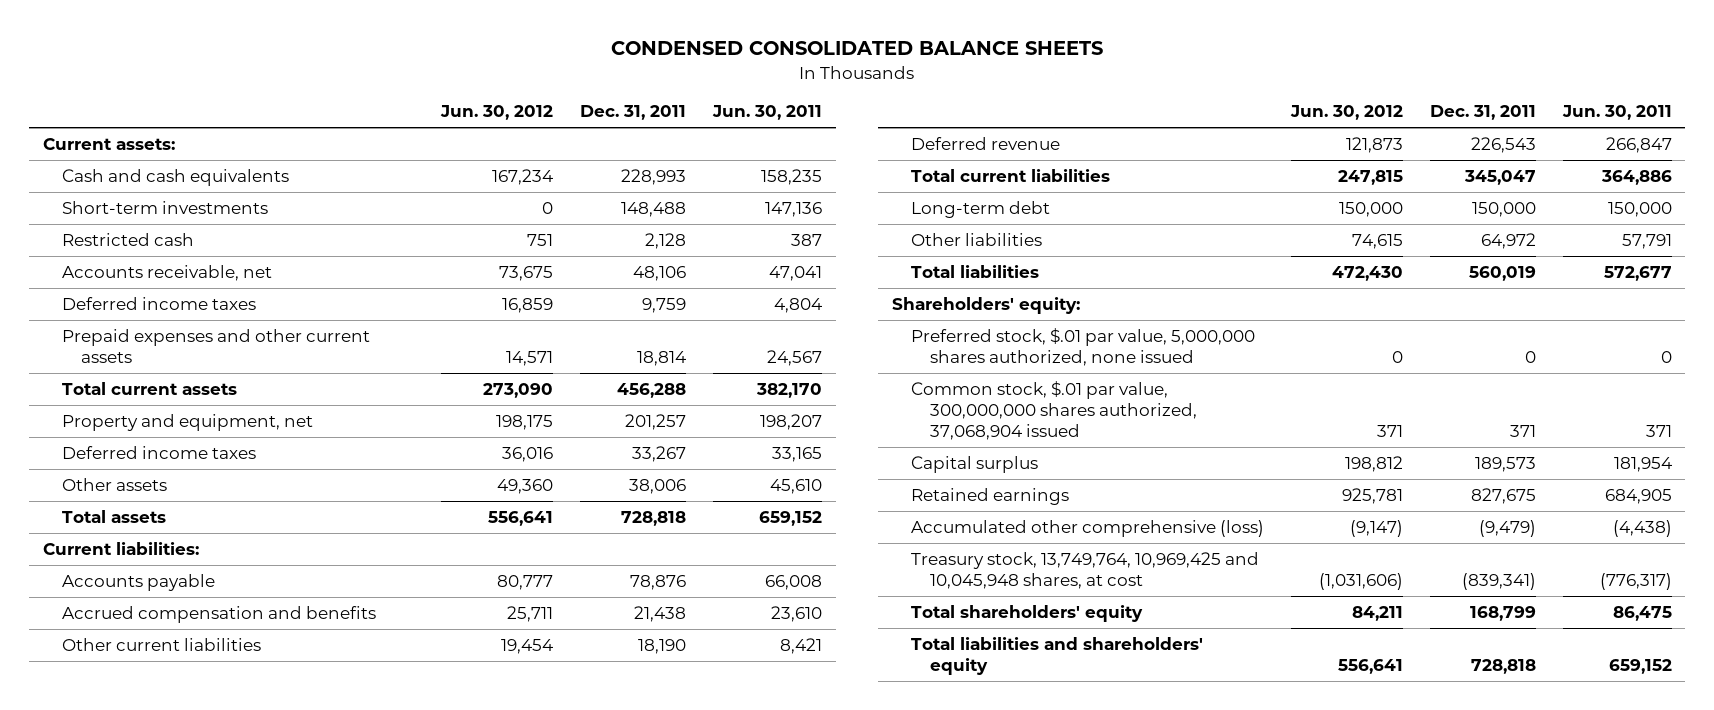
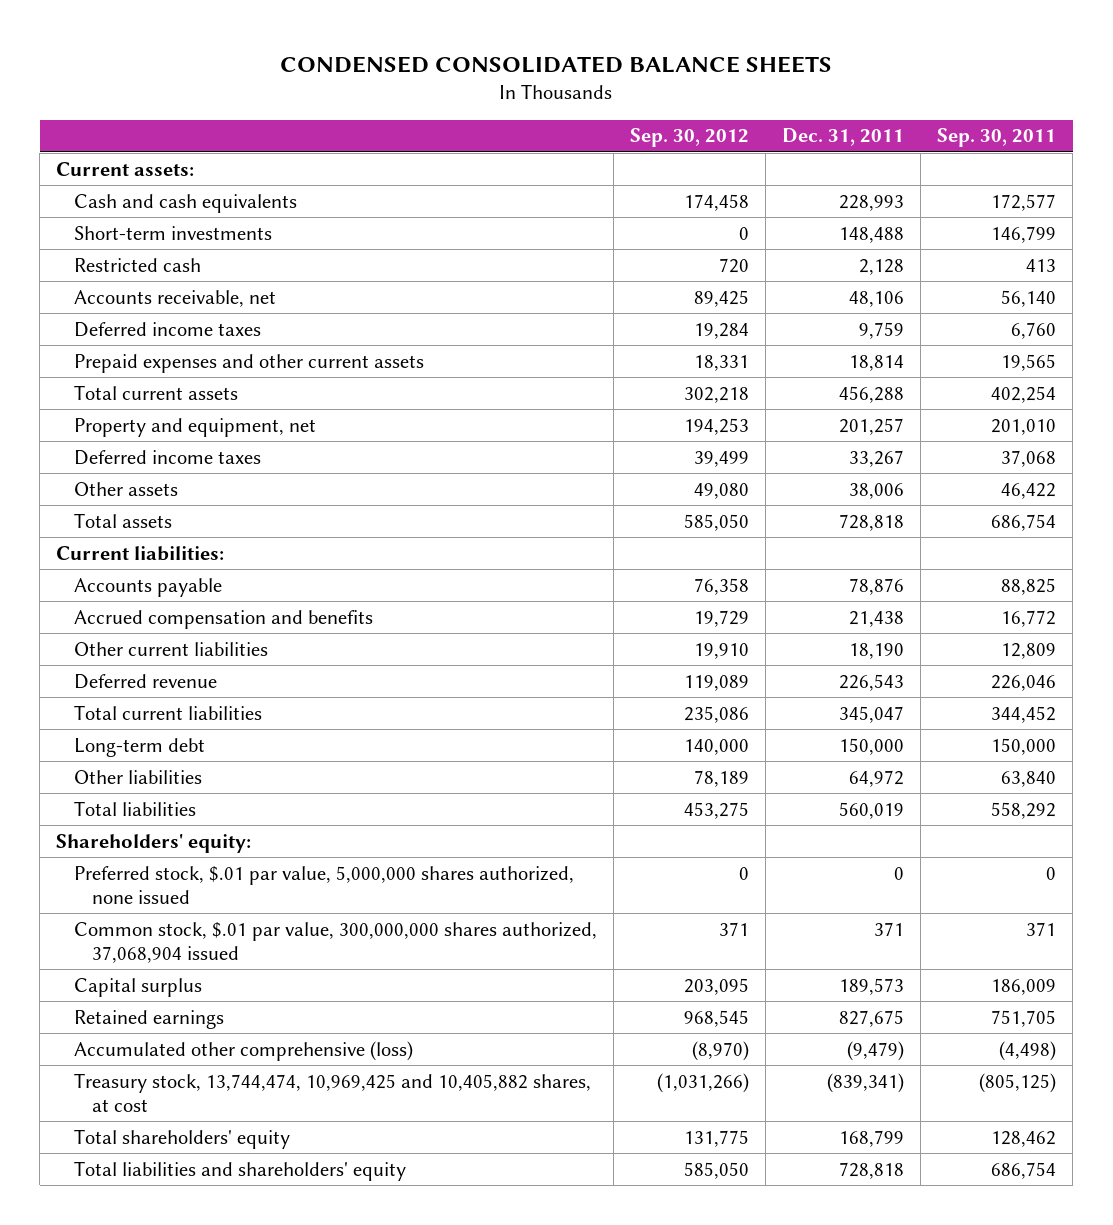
[440,105,554,121] Jun. 30, 2012 -> none
[712,105,823,121] Jun. 30, 2011 -> none
none -> [630,128,750,148] Sep. 30, 2012
none -> [937,128,1057,148] Sep. 30, 2011
[910,551,1259,589] Treasury stock, 13,749,764, 10,969,425 and 10,045,948 shares, at cost -> [74,1072,592,1113] Treasury stock, 13,744,474, 10,969,425 and 10,405,882 shares, at cost

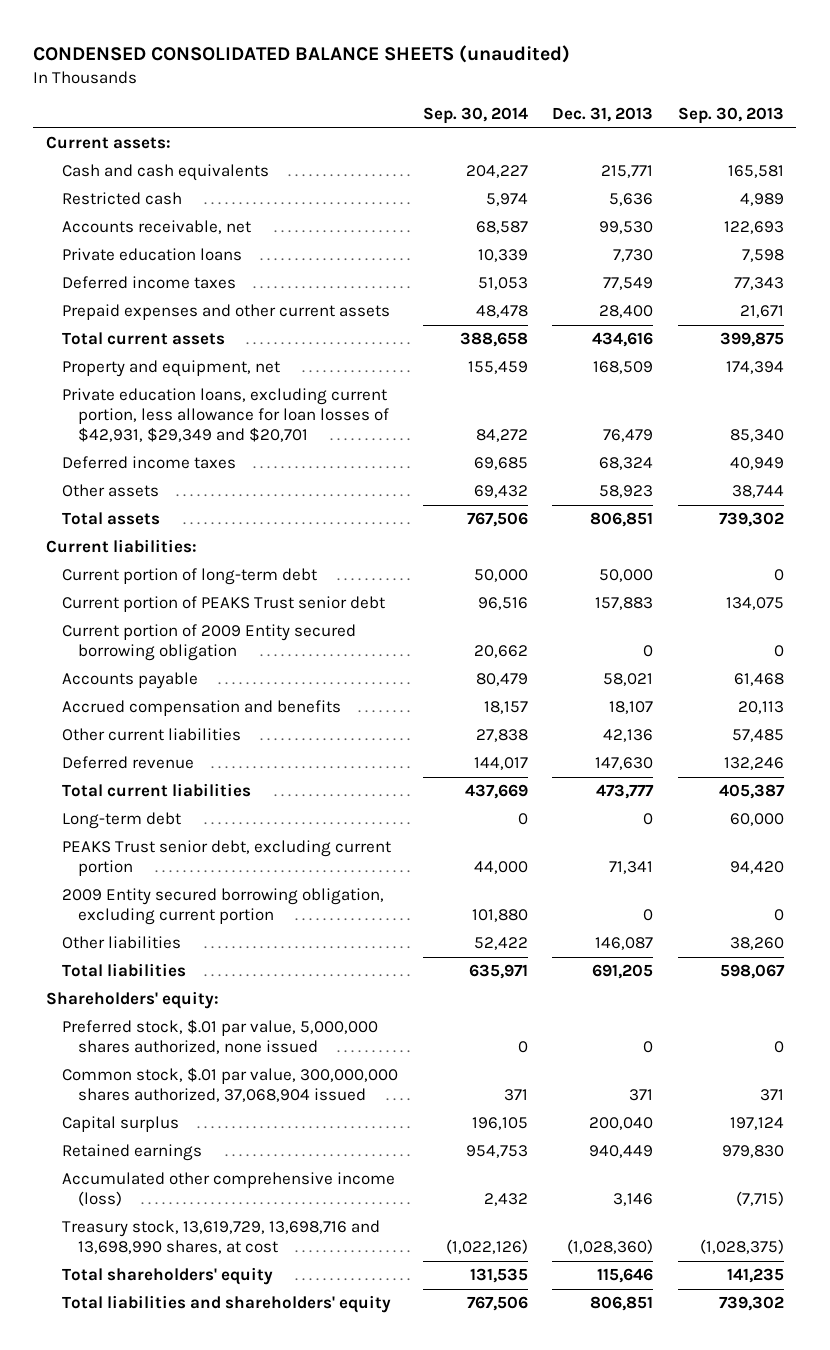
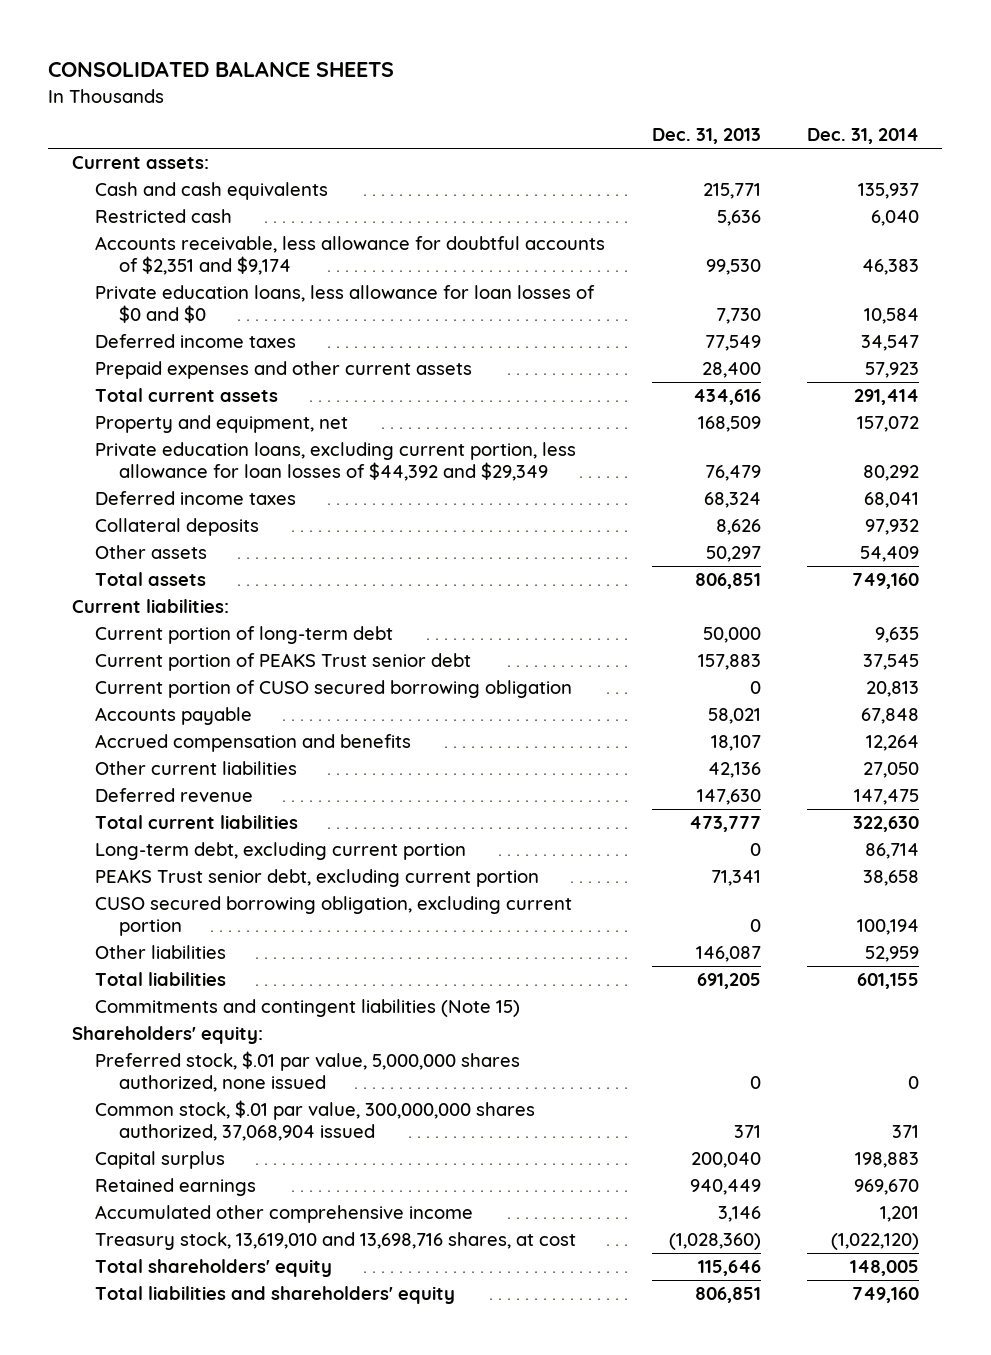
[33,44,571,63] CONDENSED CONSOLIDATED BALANCE SHEETS (unaudited) -> [48,61,395,78] CONSOLIDATED BALANCE SHEETS
[422,107,528,125] Sep. 30, 2014 -> none
[677,107,784,125] Sep. 30, 2013 -> none
none -> [807,128,920,145] Dec. 31, 2014
[61,220,251,235] Accounts receivable, net -> [95,236,606,276] Accounts receivable, less allowance for doubtful accounts of $2,351 and $9,174
[61,248,242,262] Private education loans -> [95,285,596,324] Private education loans, less allowance for loan losses of $0 and $0
[61,388,390,443] Private education loans, excluding current portion, less allowance for loan losses of $42,931, $29,349 and $20,701 -> [95,442,577,482] Private education loans, excluding current portion, less allowance for loan losses of $44,392 and $29,349
none -> [95,518,260,537] Collateral deposits
[599,485,654,499] 58,923 -> [705,546,761,563] 50,297
[61,624,356,662] Current portion of 2009 Entity secured borrowing obligation -> [95,680,573,699] Current portion of CUSO secured borrowing obligation
[61,812,181,830] Long-term debt -> [95,842,467,861] Long-term debt, excluding current portion
[61,888,384,926] 2009 Entity secured borrowing obligation, excluding current portion -> [95,896,573,937] CUSO secured borrowing obligation, excluding current portion
none -> [95,999,521,1018] Commitments and contingent liabilities (Note 15)
[61,1172,395,1207] Accumulated other comprehensive income (loss) -> [95,1205,474,1224] Accumulated other comprehensive income
[61,1220,380,1255] Treasury stock, 13,619,729, 13,698,716 and 13,698,990 shares, at cost -> [95,1232,577,1251] Treasury stock, 13,619,010 and 13,698,716 shares, at cost

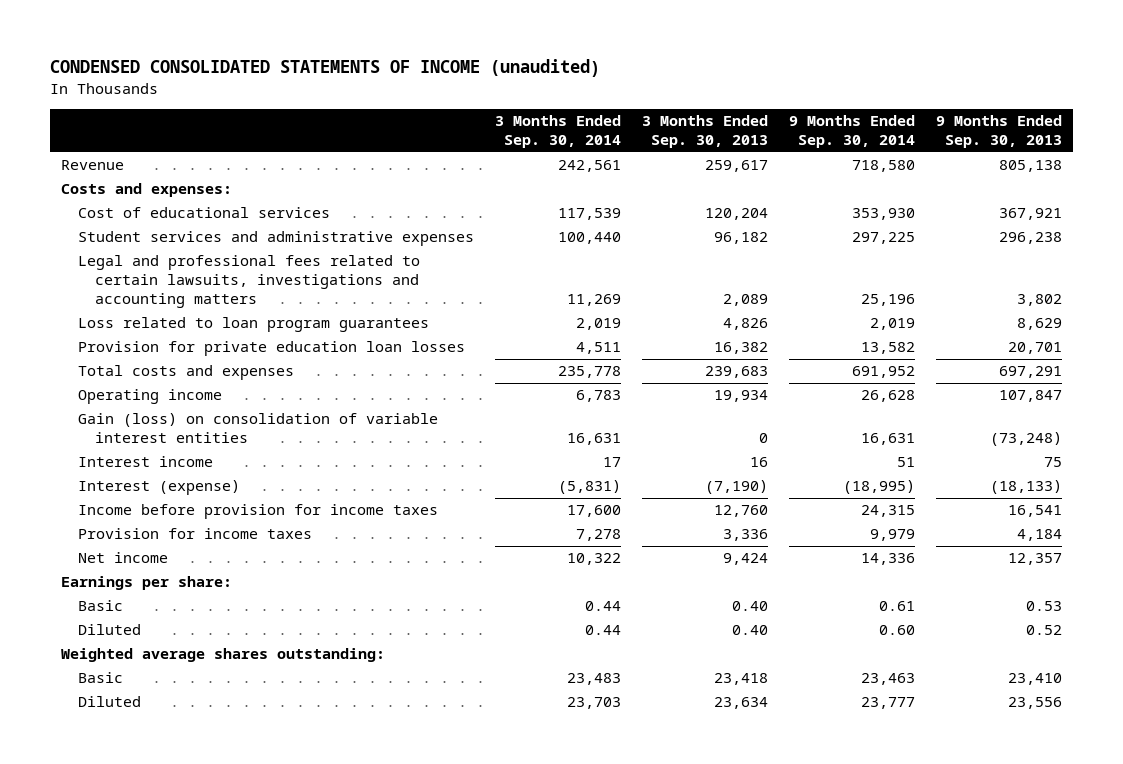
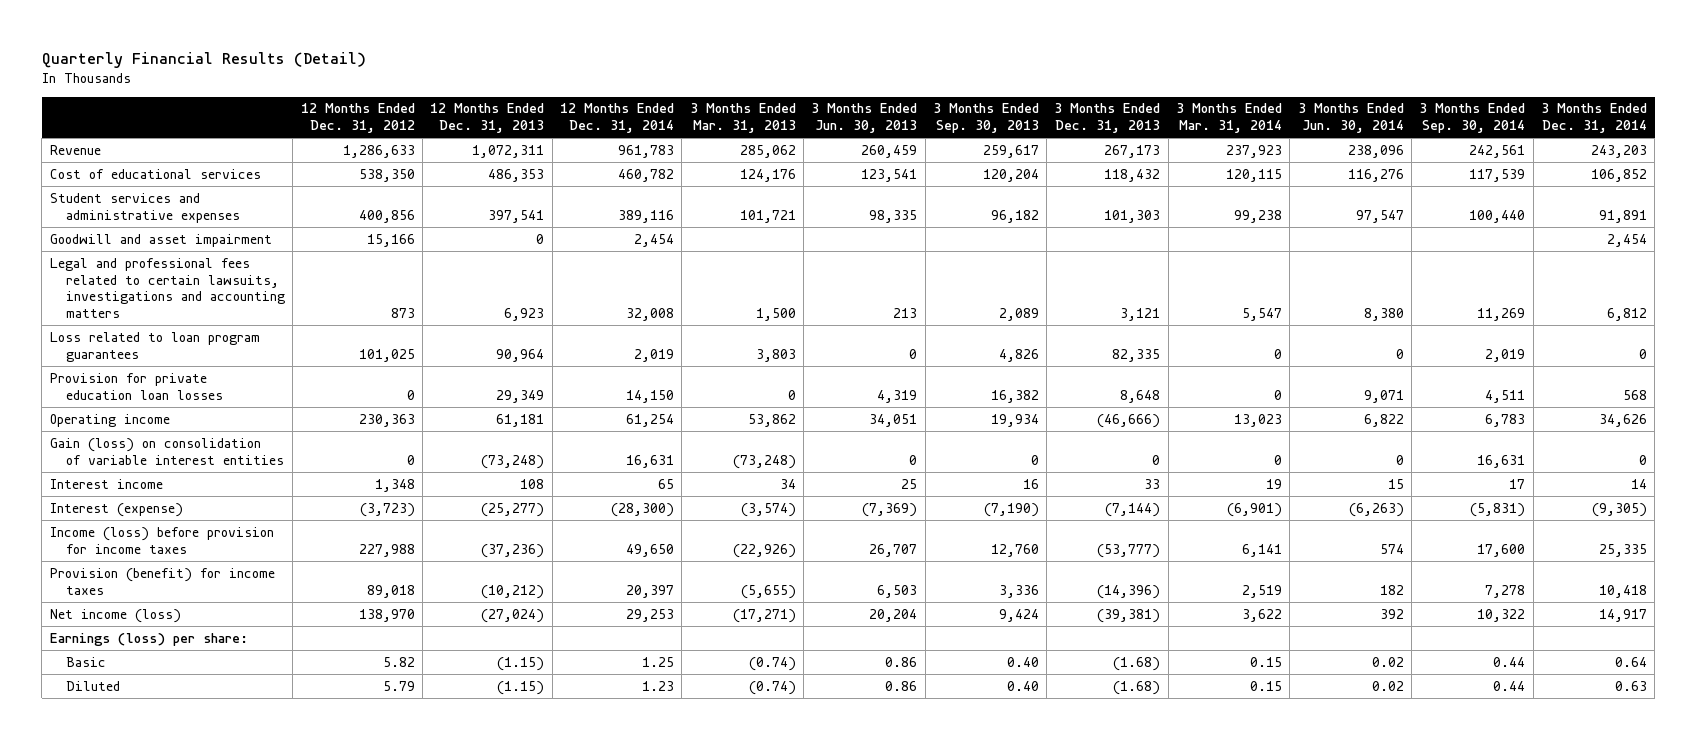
[50,59,601,78] CONDENSED CONSOLIDATED STATEMENTS OF INCOME (unaudited) -> [41,51,366,68] Quarterly Financial Results (Detail)
[789,114,916,148] 9 Months Ended Sep. 30, 2014 -> none
[936,114,1063,148] 9 Months Ended Sep. 30, 2013 -> none
none -> [300,103,415,134] 12 Months Ended Dec. 31, 2012
none -> [430,103,545,134] 12 Months Ended Dec. 31, 2013
none -> [559,103,674,134] 12 Months Ended Dec. 31, 2014
none -> [689,103,796,134] 3 Months Ended Mar. 31, 2013
none -> [811,103,918,134] 3 Months Ended Jun. 30, 2013
none -> [1054,103,1161,134] 3 Months Ended Dec. 31, 2013
none -> [1176,103,1283,134] 3 Months Ended Mar. 31, 2014
none -> [1297,103,1404,134] 3 Months Ended Jun. 30, 2014
none -> [1541,103,1648,134] 3 Months Ended Dec. 31, 2014
[60,183,232,198] Costs and expenses: -> none
none -> [49,233,272,247] Goodwill and asset impairment
[78,365,295,381] Total costs and expenses -> none
[78,504,439,520] Income before provision for income taxes -> [49,526,274,554] Income (loss) before provision for income taxes
[78,528,313,540] Provision for income taxes -> [49,567,275,595] Provision (benefit) for income taxes
[78,552,169,564] Net income -> [49,608,181,623] Net income (loss)
[60,576,232,591] Earnings per share: -> [49,632,248,646] Earnings (loss) per share:
[60,648,385,663] Weighted average shares outstanding: -> none
[78,672,124,684] Basic -> none
[78,696,142,708] Diluted -> none

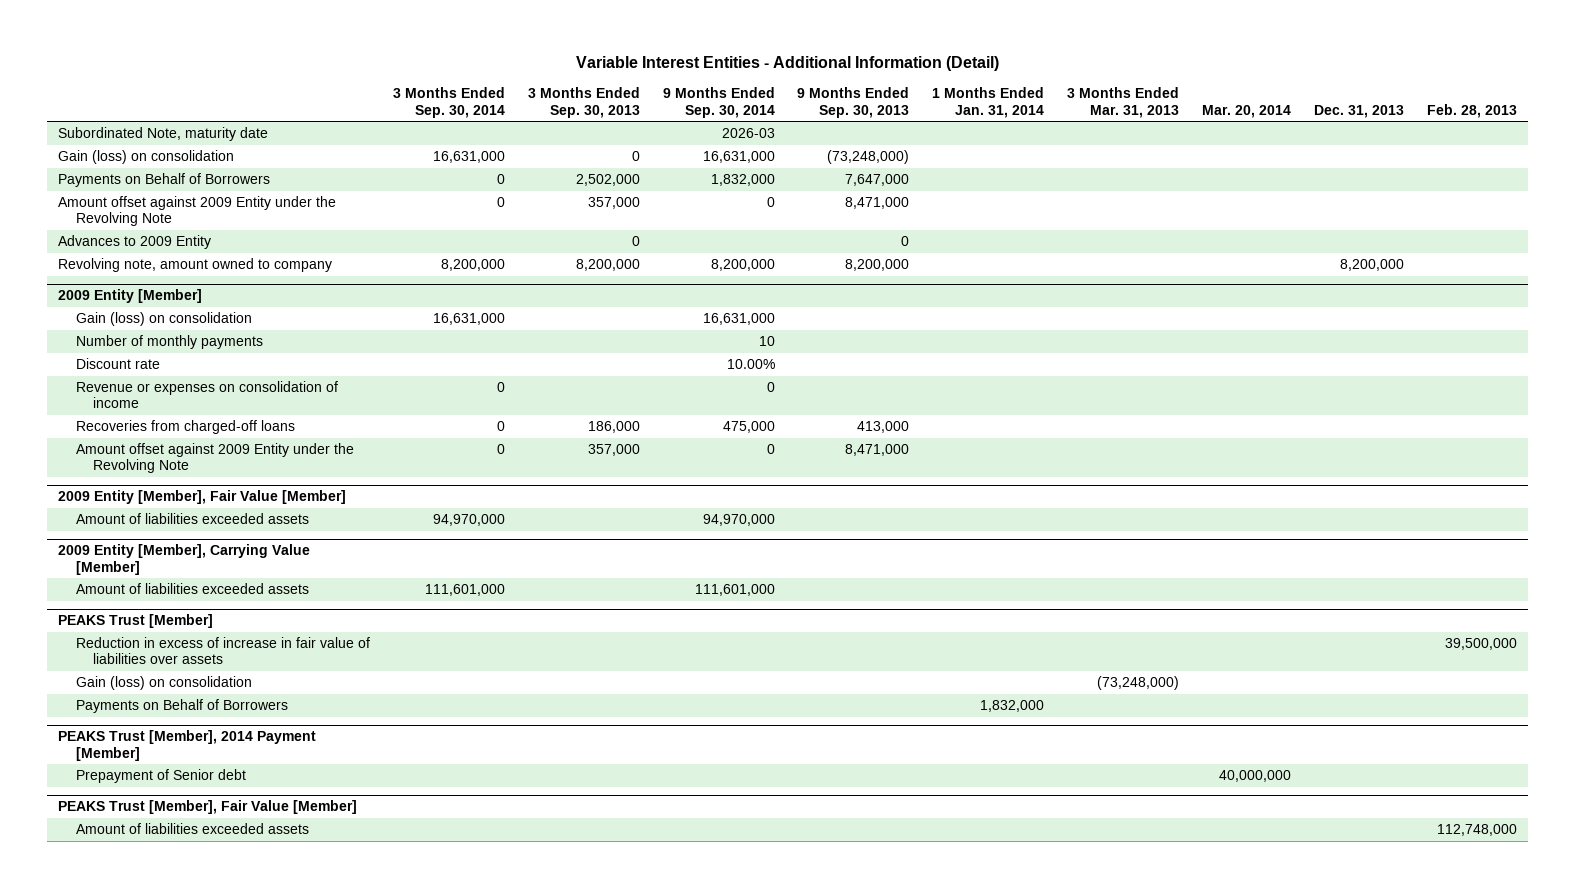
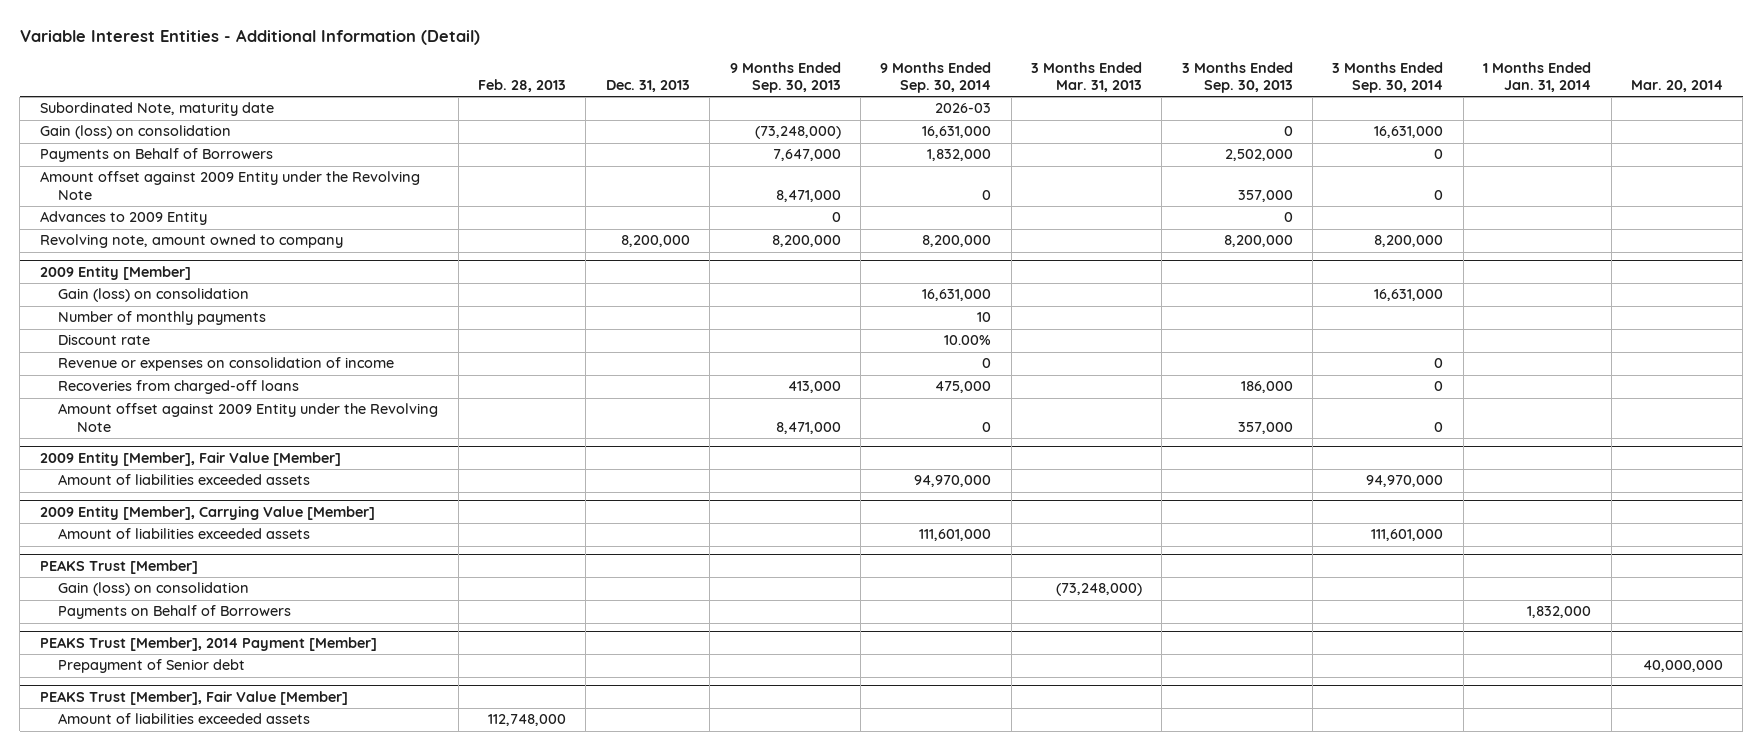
[75,637,370,665] Reduction in excess of increase in fair value of liabilities over assets -> none

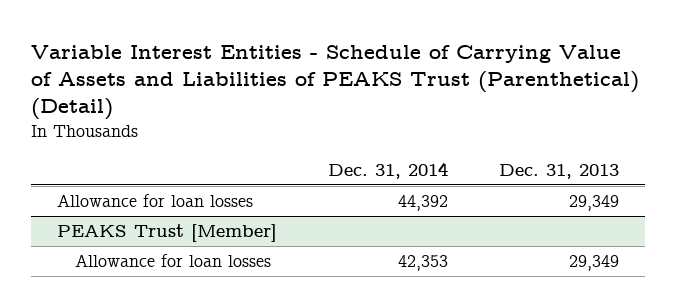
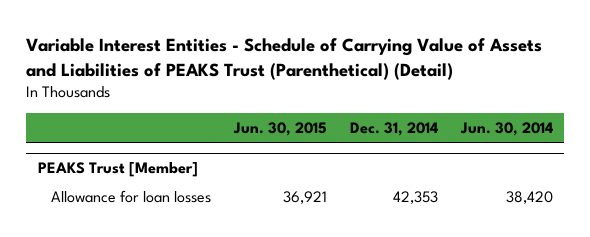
[499,163,620,179] Dec. 31, 2013 -> none
none -> [232,121,327,136] Jun. 30, 2015
none -> [459,121,553,136] Jun. 30, 2014
[56,194,253,208] Allowance for loan losses -> none

